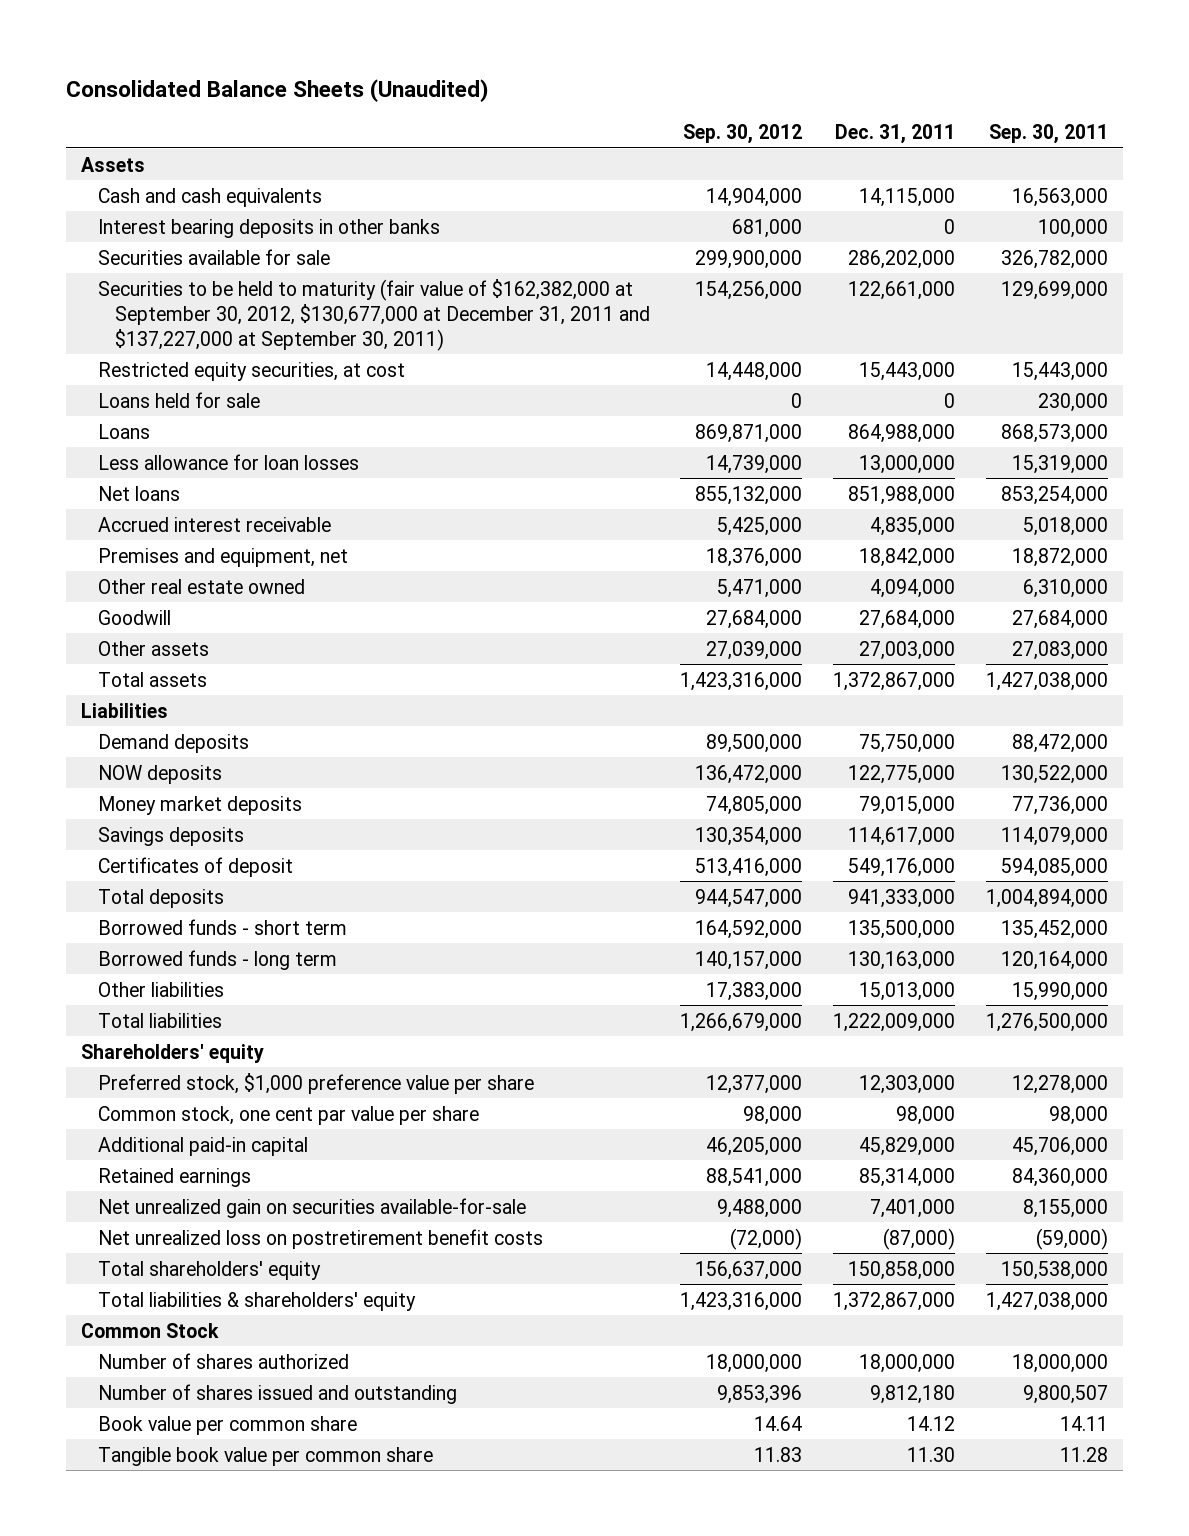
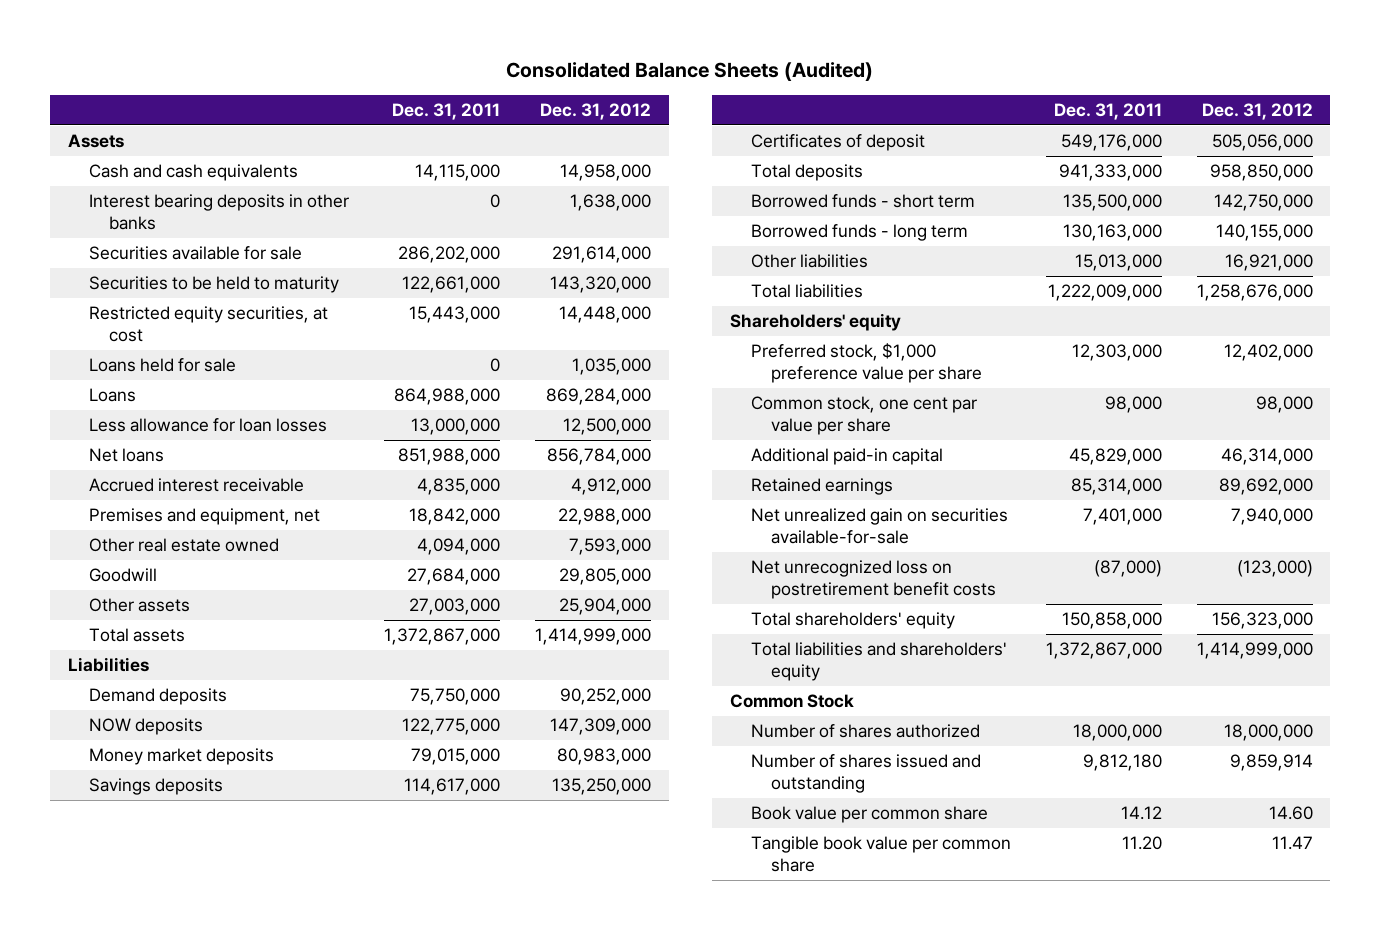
[65,78,488,102] Consolidated Balance Sheets (Unaudited) -> [506,62,874,82] Consolidated Balance Sheets (Audited)
[683,123,803,144] Sep. 30, 2012 -> none
[988,123,1108,144] Sep. 30, 2011 -> none
none -> [539,102,651,120] Dec. 31, 2012
[97,278,650,351] Securities to be held to maturity (fair value of $162,382,000 at September 30, 2012, $130,677,000 at December 31, 2011 and $137,227,000 at September 30, 2011) -> [88,276,339,294] Securities to be held to maturity
[97,1228,543,1249] Net unrealized loss on postretirement benefit costs -> [750,560,997,600] Net unrecognized loss on postretirement benefit costs
[97,1291,416,1311] Total liabilities & shareholders' equity -> [750,642,1007,682] Total liabilities and shareholders' equity
[906,1446,955,1462] 11.30 -> [1121,836,1162,851] 11.20

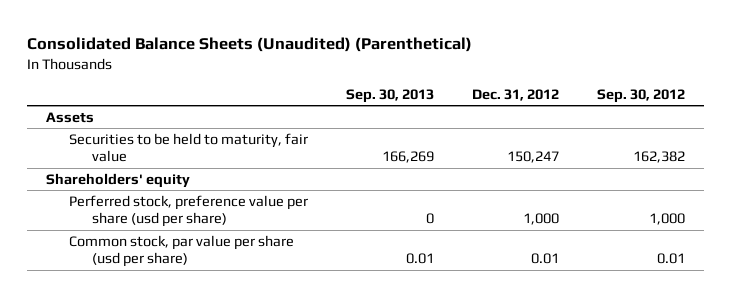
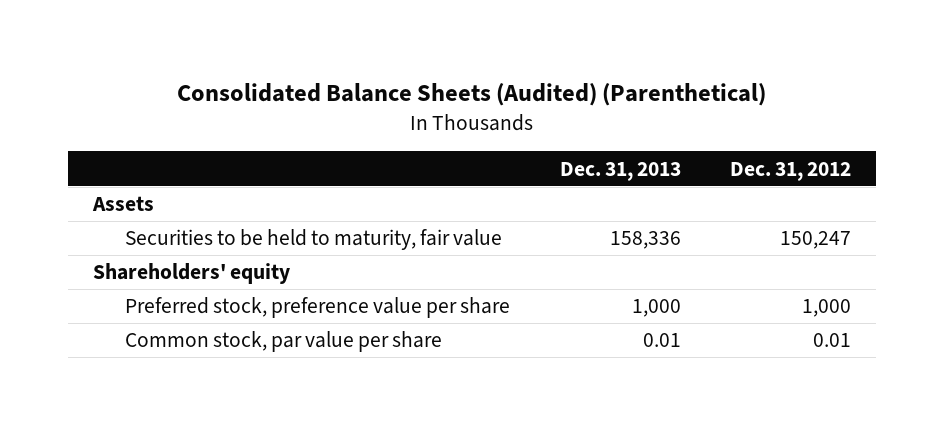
[27,37,473,53] Consolidated Balance Sheets (Unaudited) (Parenthetical) -> [177,83,767,107] Consolidated Balance Sheets (Audited) (Parenthetical)
[346,88,435,103] Sep. 30, 2013 -> none
[596,88,685,103] Sep. 30, 2012 -> none
none -> [559,161,681,181] Dec. 31, 2013
[69,194,309,228] Perferred stock, preference value per share (usd per share) -> [124,297,510,319] Preferred stock, preference value per share
[69,234,295,268] Common stock, par value per share (usd per share) -> [124,331,442,353] Common stock, par value per share

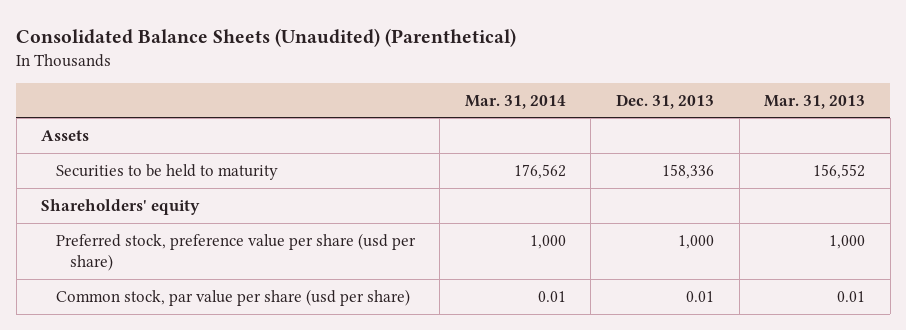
[177,83,767,107] Consolidated Balance Sheets (Audited) (Parenthetical) -> [16,27,517,47] Consolidated Balance Sheets (Unaudited) (Parenthetical)
[730,161,852,181] Dec. 31, 2012 -> none
none -> [464,94,566,109] Mar. 31, 2014
none -> [764,94,866,109] Mar. 31, 2013
[124,229,502,251] Securities to be held to maturity, fair value -> [55,163,278,180] Securities to be held to maturity
[124,297,510,319] Preferred stock, preference value per share -> [55,232,416,272] Preferred stock, preference value per share (usd per share)
[124,331,442,353] Common stock, par value per share -> [55,288,410,306] Common stock, par value per share (usd per share)

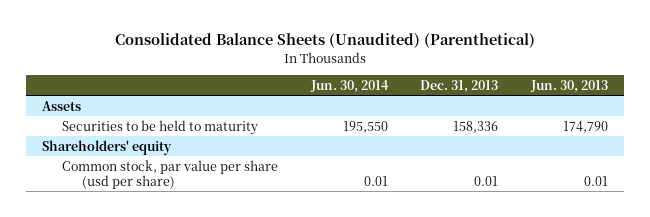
[464,94,566,109] Mar. 31, 2014 -> none
[764,94,866,109] Mar. 31, 2013 -> none
none -> [309,79,389,93] Jun. 30, 2014
none -> [530,79,609,93] Jun. 30, 2013
[55,232,416,272] Preferred stock, preference value per share (usd per share) -> none

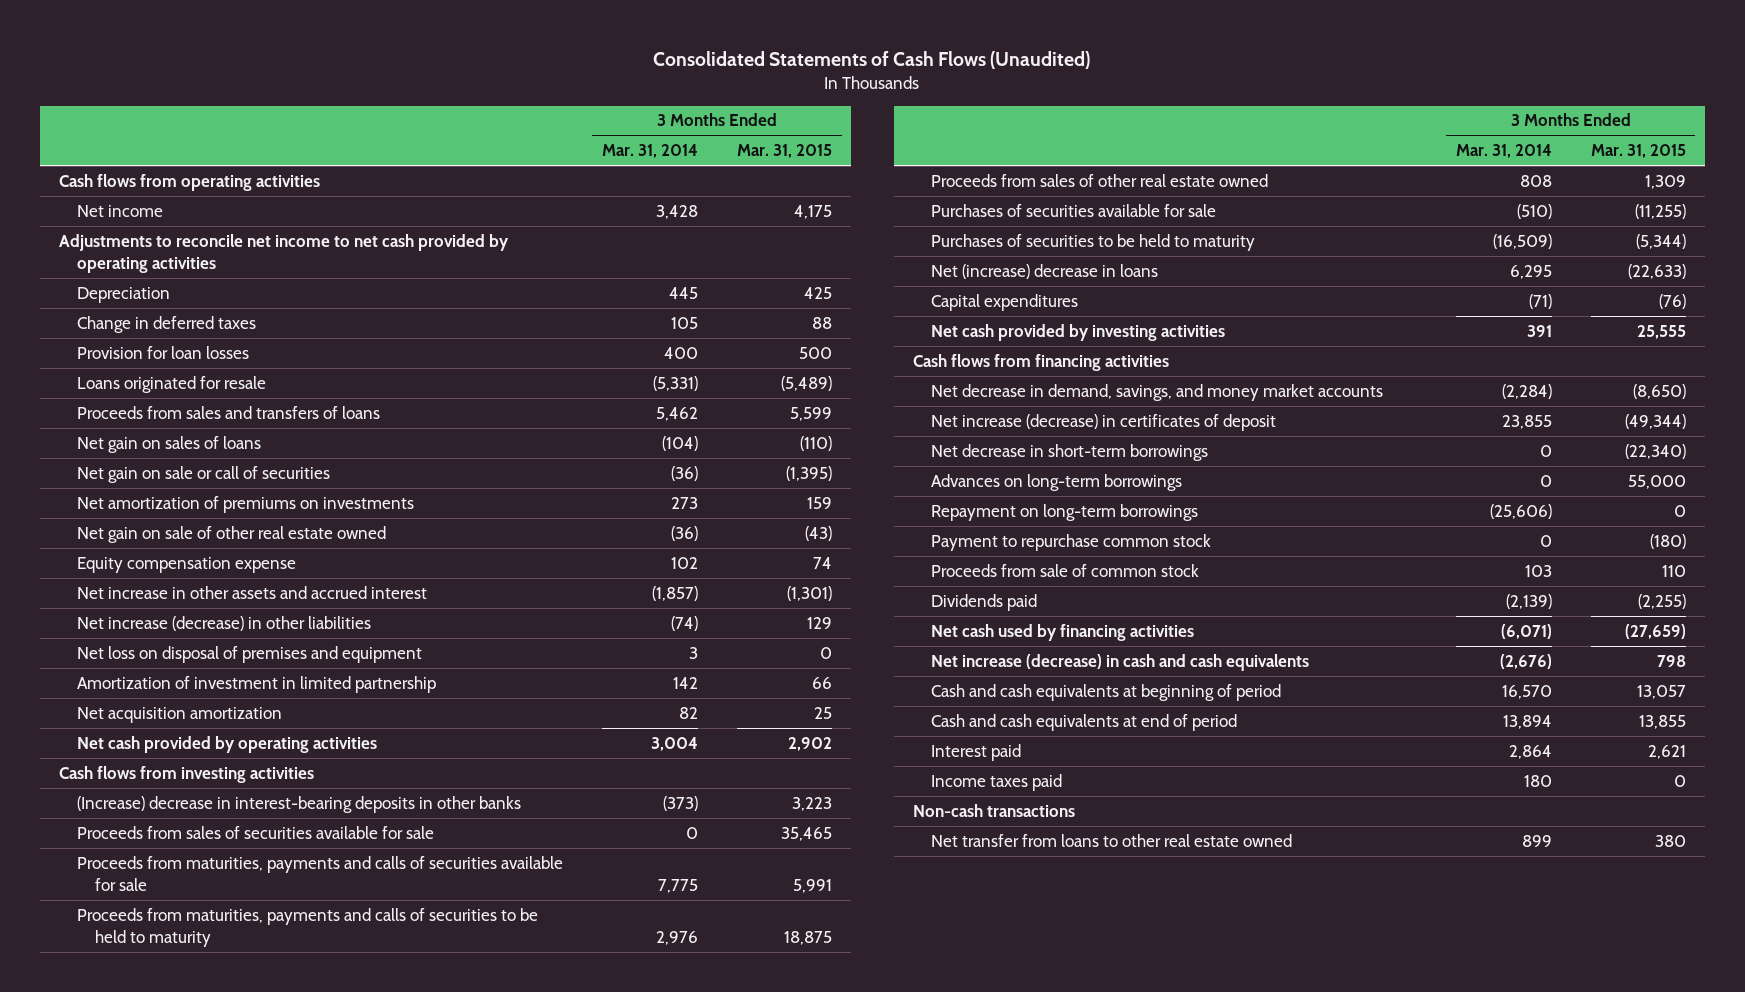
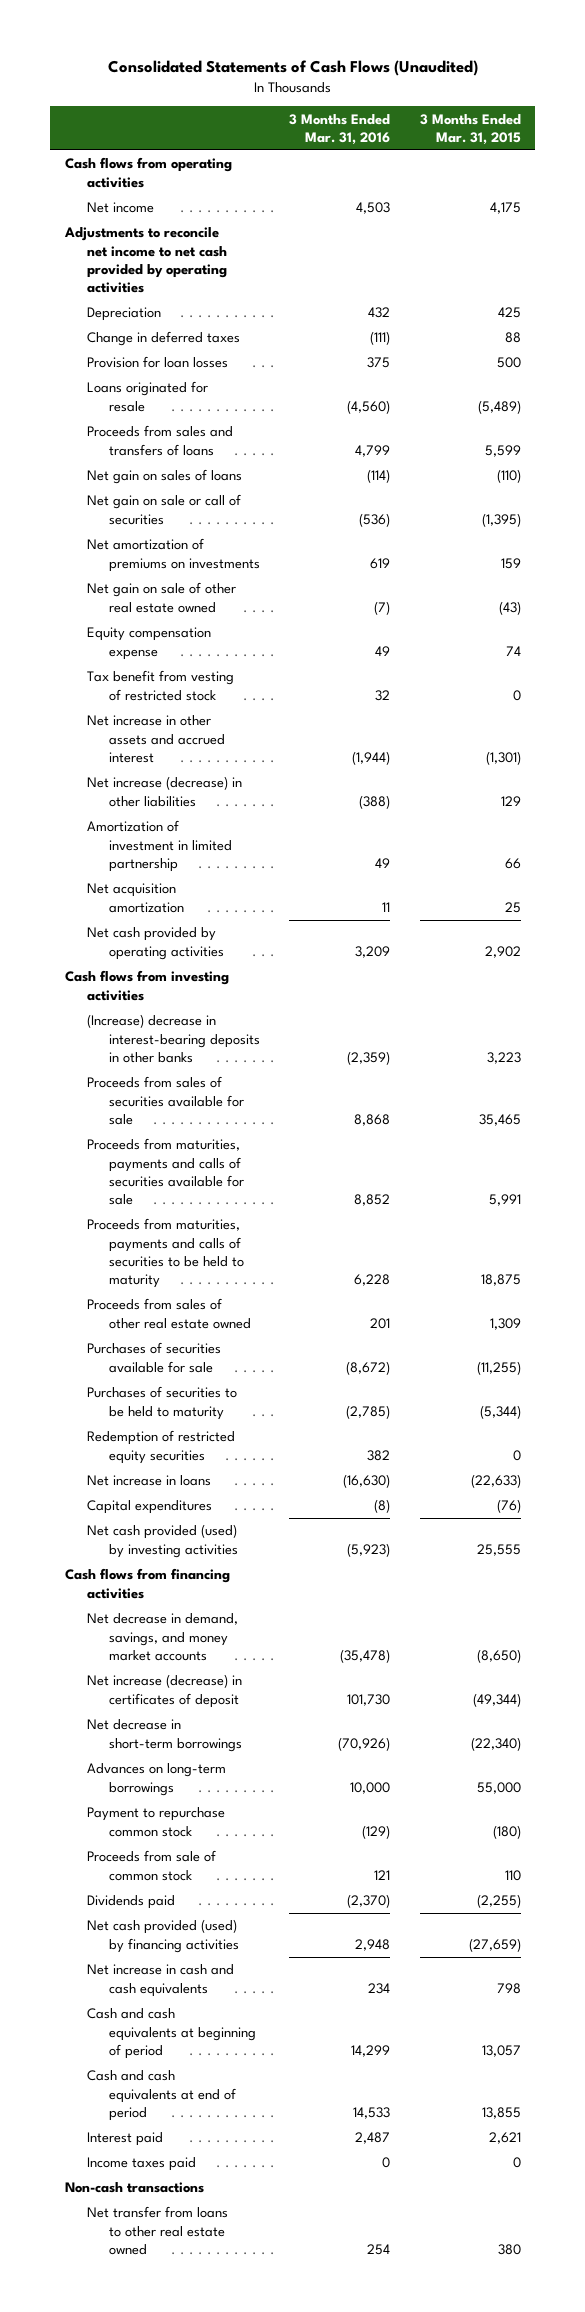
[601,144,698,159] Mar. 31, 2014 -> none
none -> [289,113,391,146] 3 Months Ended Mar. 31, 2016
none -> [86,670,234,701] Tax benefit from vesting of restricted stock
[76,645,422,663] Net loss on disposal of premises and equipment -> none
none -> [86,1430,235,1464] Redemption of restricted equity securities
[930,263,1158,279] Net (increase) decrease in loans -> [86,1475,211,1487] Net increase in loans
[930,323,1225,341] Net cash provided by investing activities -> [86,1524,239,1558] Net cash provided (used) by investing activities
[930,503,1198,521] Repayment on long-term borrowings -> none
[930,623,1194,641] Net cash used by financing activities -> [86,1919,240,1953] Net cash provided (used) by financing activities
[930,653,1309,671] Net increase (decrease) in cash and cash equivalents -> [86,1964,234,1997] Net increase in cash and cash equivalents

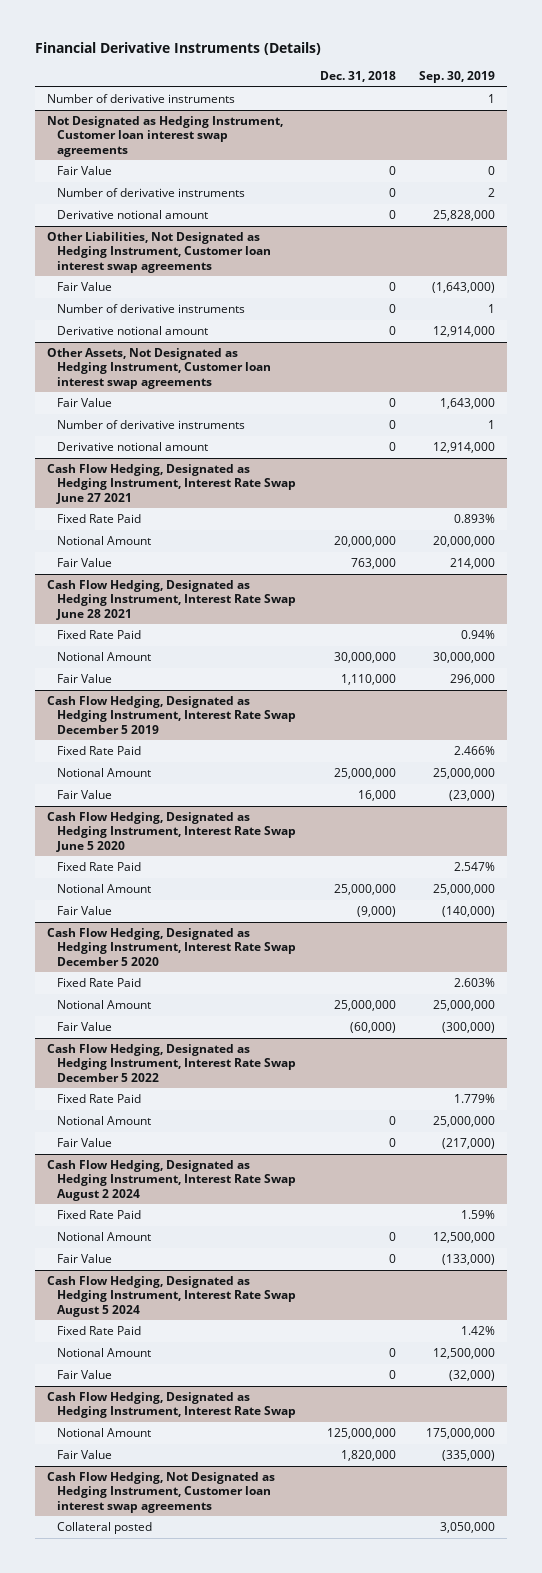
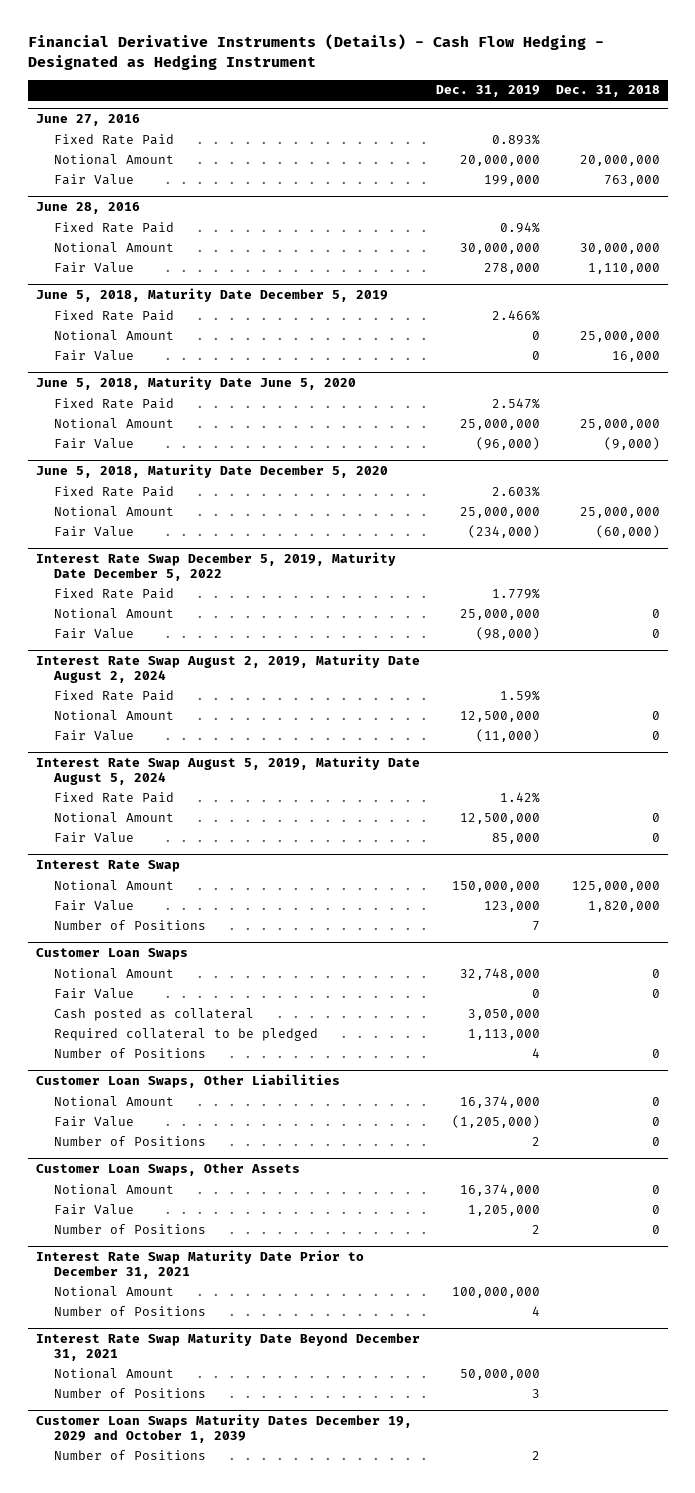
[34,41,321,55] Financial Derivative Instruments (Details) -> [27,34,604,71] Financial Derivative Instruments (Details) - Cash Flow Hedging - Designated as Hedging Instrument
[419,70,496,83] Sep. 30, 2019 -> none
none -> [435,85,540,98] Dec. 31, 2019
[46,94,235,104] Number of derivative instruments -> none
[46,116,283,157] Not Designated as Hedging Instrument, Customer loan interest swap agreements -> none
[57,166,113,176] Fair Value -> none
[57,188,246,198] Number of derivative instruments -> none
[57,210,209,220] Derivative notional amount -> none
[46,232,272,273] Other Liabilities, Not Designated as Hedging Instrument, Customer loan interest swap agreements -> none
[57,282,113,292] Fair Value -> none
[57,304,246,314] Number of derivative instruments -> none
[57,326,209,336] Derivative notional amount -> none
[46,348,272,389] Other Assets, Not Designated as Hedging Instrument, Customer loan interest swap agreements -> none
[57,398,113,408] Fair Value -> none
[57,420,246,430] Number of derivative instruments -> none
[57,442,209,452] Derivative notional amount -> none
[46,464,297,504] Cash Flow Hedging, Designated as Hedging Instrument, Interest Rate Swap June 27 2021 -> none
none -> [35,113,140,126] June 27, 2016
[46,580,297,620] Cash Flow Hedging, Designated as Hedging Instrument, Interest Rate Swap June 28 2021 -> none
none -> [35,201,140,214] June 28, 2016
[46,696,297,734] Cash Flow Hedging, Designated as Hedging Instrument, Interest Rate Swap December 5 2019 -> none
none -> [35,287,388,302] June 5, 2018, Maturity Date December 5, 2019
[46,812,297,852] Cash Flow Hedging, Designated as Hedging Instrument, Interest Rate Swap June 5 2020 -> none
none -> [35,375,356,390] June 5, 2018, Maturity Date June 5, 2020
[46,928,297,966] Cash Flow Hedging, Designated as Hedging Instrument, Interest Rate Swap December 5 2020 -> none
none -> [35,463,388,478] June 5, 2018, Maturity Date December 5, 2020
[46,1044,297,1082] Cash Flow Hedging, Designated as Hedging Instrument, Interest Rate Swap December 5 2022 -> none
none -> [35,551,396,581] Interest Rate Swap December 5, 2019, Maturity Date December 5, 2022
[46,1160,297,1201] Cash Flow Hedging, Designated as Hedging Instrument, Interest Rate Swap August 2 2024 -> none
none -> [35,653,420,683] Interest Rate Swap August 2, 2019, Maturity Date August 2, 2024
[46,1276,297,1317] Cash Flow Hedging, Designated as Hedging Instrument, Interest Rate Swap August 5 2024 -> none
none -> [35,755,420,785] Interest Rate Swap August 5, 2019, Maturity Date August 5, 2024
[46,1392,297,1419] Cash Flow Hedging, Designated as Hedging Instrument, Interest Rate Swap -> none
none -> [35,859,180,872] Interest Rate Swap
[46,1472,275,1513] Cash Flow Hedging, Not Designated as Hedging Instrument, Customer loan interest swap agreements -> none
none -> [54,919,207,930] Number of Positions
none -> [35,947,188,960] Customer Loan Swaps
none -> [54,967,175,979] Notional Amount
none -> [54,987,135,999] Fair Value
[57,1522,153,1535] Collateral posted -> [54,1007,255,1021] Cash posted as collateral
none -> [54,1027,319,1041] Required collateral to be pledged
none -> [54,1047,207,1058] Number of Positions
none -> [35,1073,340,1088] Customer Loan Swaps, Other Liabilities
none -> [54,1095,175,1107] Notional Amount
none -> [54,1115,135,1127] Fair Value
none -> [54,1135,207,1146] Number of Positions
none -> [35,1162,300,1176] Customer Loan Swaps, Other Assets
none -> [54,1183,175,1195] Notional Amount
none -> [54,1203,135,1215] Fair Value
none -> [54,1223,207,1234] Number of Positions
none -> [35,1249,364,1279] Interest Rate Swap Maturity Date Prior to December 31, 2021
none -> [54,1285,175,1297] Notional Amount
none -> [54,1305,207,1316] Number of Positions
none -> [35,1331,420,1361] Interest Rate Swap Maturity Date Beyond December 31, 2021
none -> [54,1367,175,1379] Notional Amount
none -> [54,1387,207,1398] Number of Positions
none -> [35,1413,412,1443] Customer Loan Swaps Maturity Dates December 19, 2029 and October 1, 2039
none -> [54,1449,207,1460] Number of Positions

